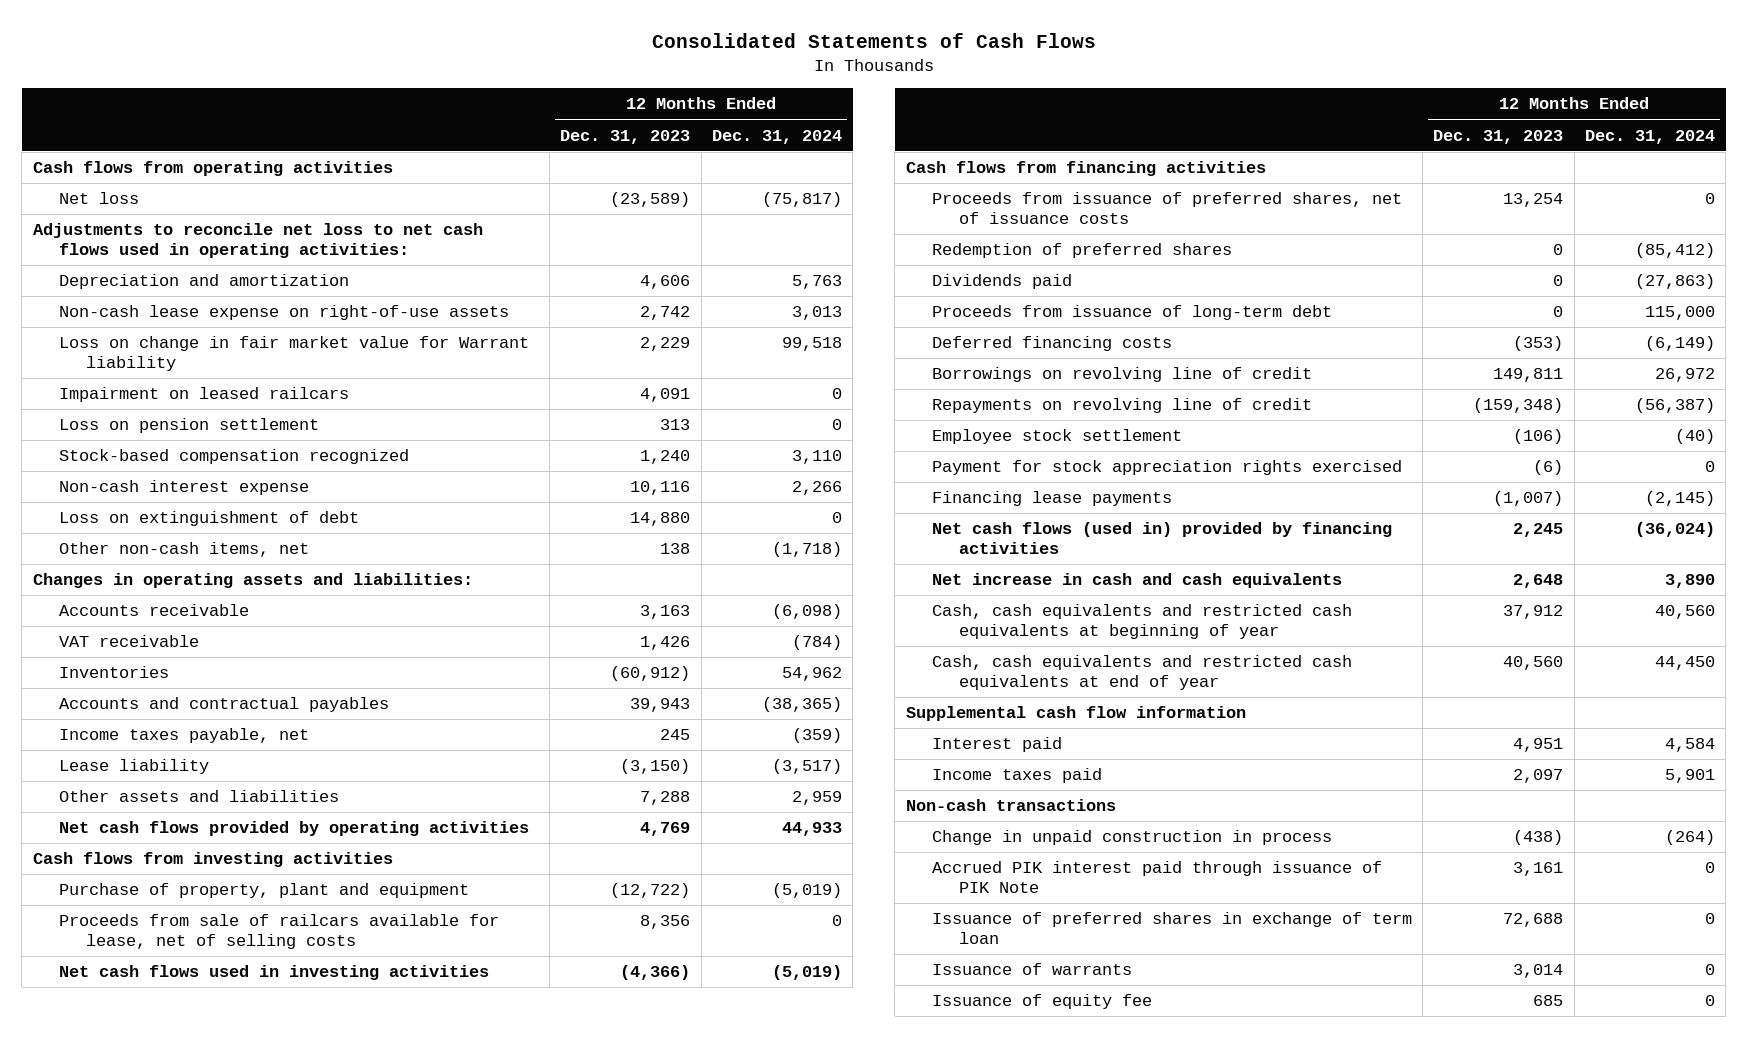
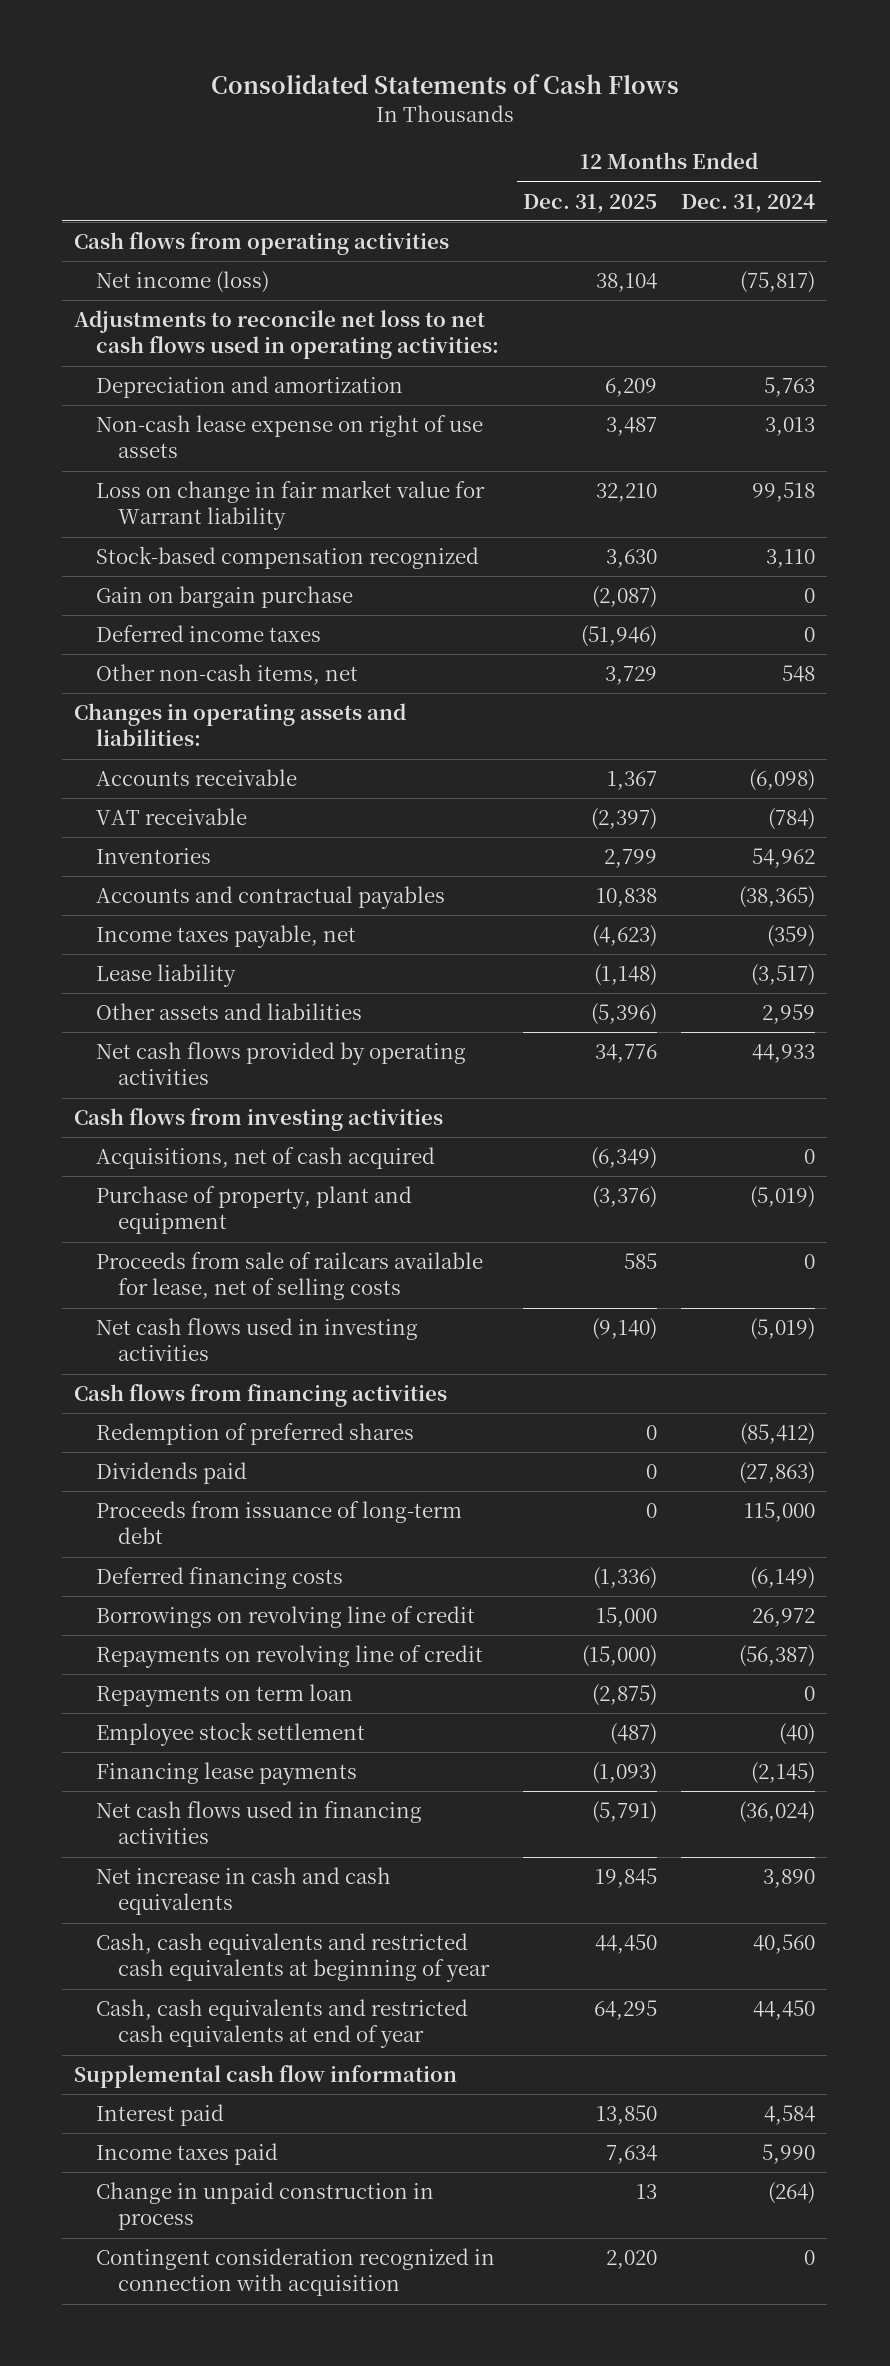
[560,129,691,144] Dec. 31, 2023 -> none
none -> [523,193,658,213] Dec. 31, 2025
[59,192,140,205] Net loss -> [96,271,270,294] Net income (loss)
[59,305,510,321] Non-cash lease expense on right-of-use assets -> [96,415,484,459] Non-cash lease expense on right of use assets
[59,387,350,403] Impairment on leased railcars -> none
[59,418,320,434] Loss on pension settlement -> none
[59,480,310,496] Non-cash interest expense -> none
[59,511,360,527] Loss on extinguishment of debt -> none
none -> [96,586,354,609] Gain on bargain purchase
none -> [96,625,322,643] Deferred income taxes
[771,542,842,558] (1,718) -> [782,665,816,683] 548
none -> [96,1147,436,1170] Acquisitions, net of cash acquired
[932,192,1403,224] Proceeds from issuance of preferred shares, net of issuance costs -> none
none -> [96,1684,354,1708] Repayments on term loan
[932,460,1403,476] Payment for stock appreciation rights exercised -> none
[932,522,1393,554] Net cash flows (used in) provided by financing activities -> [96,1801,423,1845] Net cash flows used in financing activities
[905,799,1116,812] Non-cash transactions -> none
[1664,769,1715,784] 5,901 -> [762,2144,816,2165] 5,990
[932,861,1383,893] Accrued PIK interest paid through issuance of PIK Note -> none
[932,912,1413,944] Issuance of preferred shares in exchange of term loan -> none
[932,963,1133,976] Issuance of warrants -> none
[932,994,1153,1010] Issuance of equity fee -> none
none -> [96,2248,496,2297] Contingent consideration recognized in connection with acquisition

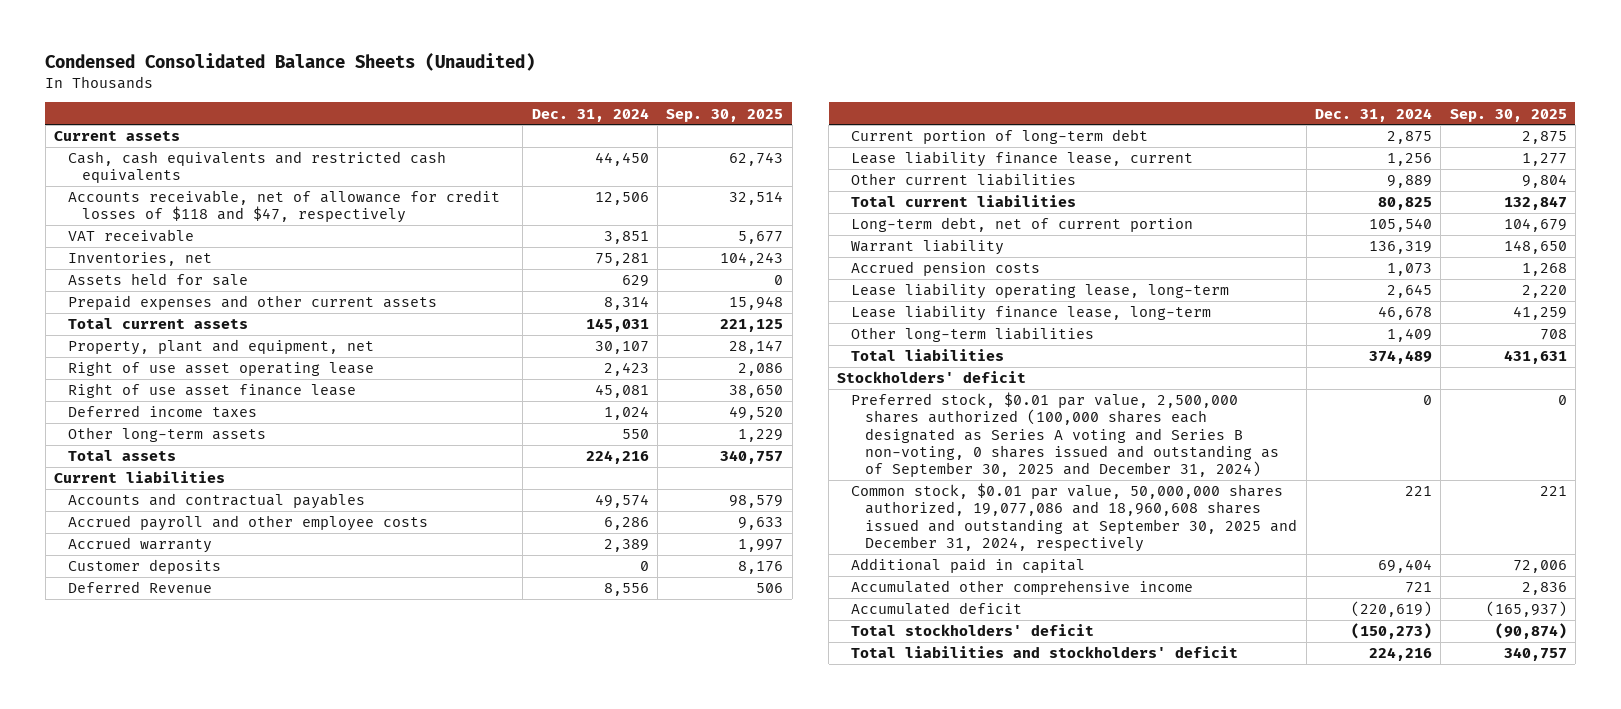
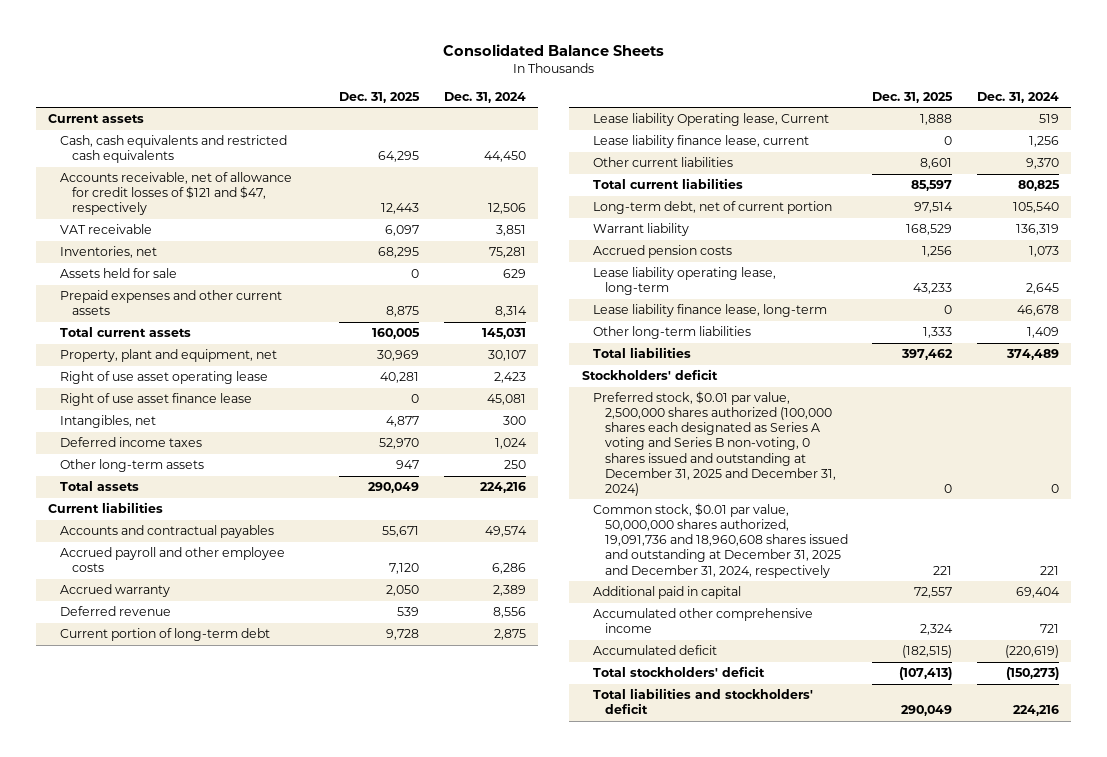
[45,53,536,72] Condensed Consolidated Balance Sheets (Unaudited) -> [442,43,664,56] Consolidated Balance Sheets
[666,108,784,122] Sep. 30, 2025 -> none
none -> [339,91,421,103] Dec. 31, 2025
[68,190,501,224] Accounts receivable, net of allowance for credit losses of $118 and $47, respectively -> [60,172,293,216] Accounts receivable, net of allowance for credit losses of $121 and $47, respectively
none -> [60,415,157,429] Intangibles, net
[621,429,649,440] 550 -> [503,460,526,470] 250
[68,559,222,575] Customer deposits -> none
[68,581,213,594] Deferred Revenue -> [60,606,172,617] Deferred revenue
none -> [593,113,830,127] Lease liability Operating lease, Current
[1387,175,1433,189] 9,889 -> [1025,158,1059,170] 9,370
[851,392,1280,478] Preferred stock, $0.01 par value, 2,500,000 shares authorized (100,000 shares each designated as Series A voting and Series B non-voting, 0 shares issued and outstanding as of September 30, 2025 and December 31, 2024) -> [593,391,836,496] Preferred stock, $0.01 par value, 2,500,000 shares authorized (100,000 shares each designated as Series A voting and Series B non-voting, 0 shares issued and outstanding at December 31, 2025 and December 31, 2024)
[851,483,1298,552] Common stock, $0.01 par value, 50,000,000 shares authorized, 19,077,086 and 18,960,608 shares issued and outstanding at September 30, 2025 and December 31, 2024, respectively -> [593,503,848,578] Common stock, $0.01 par value, 50,000,000 shares authorized, 19,091,736 and 18,960,608 shares issued and outstanding at December 31, 2025 and December 31, 2024, respectively

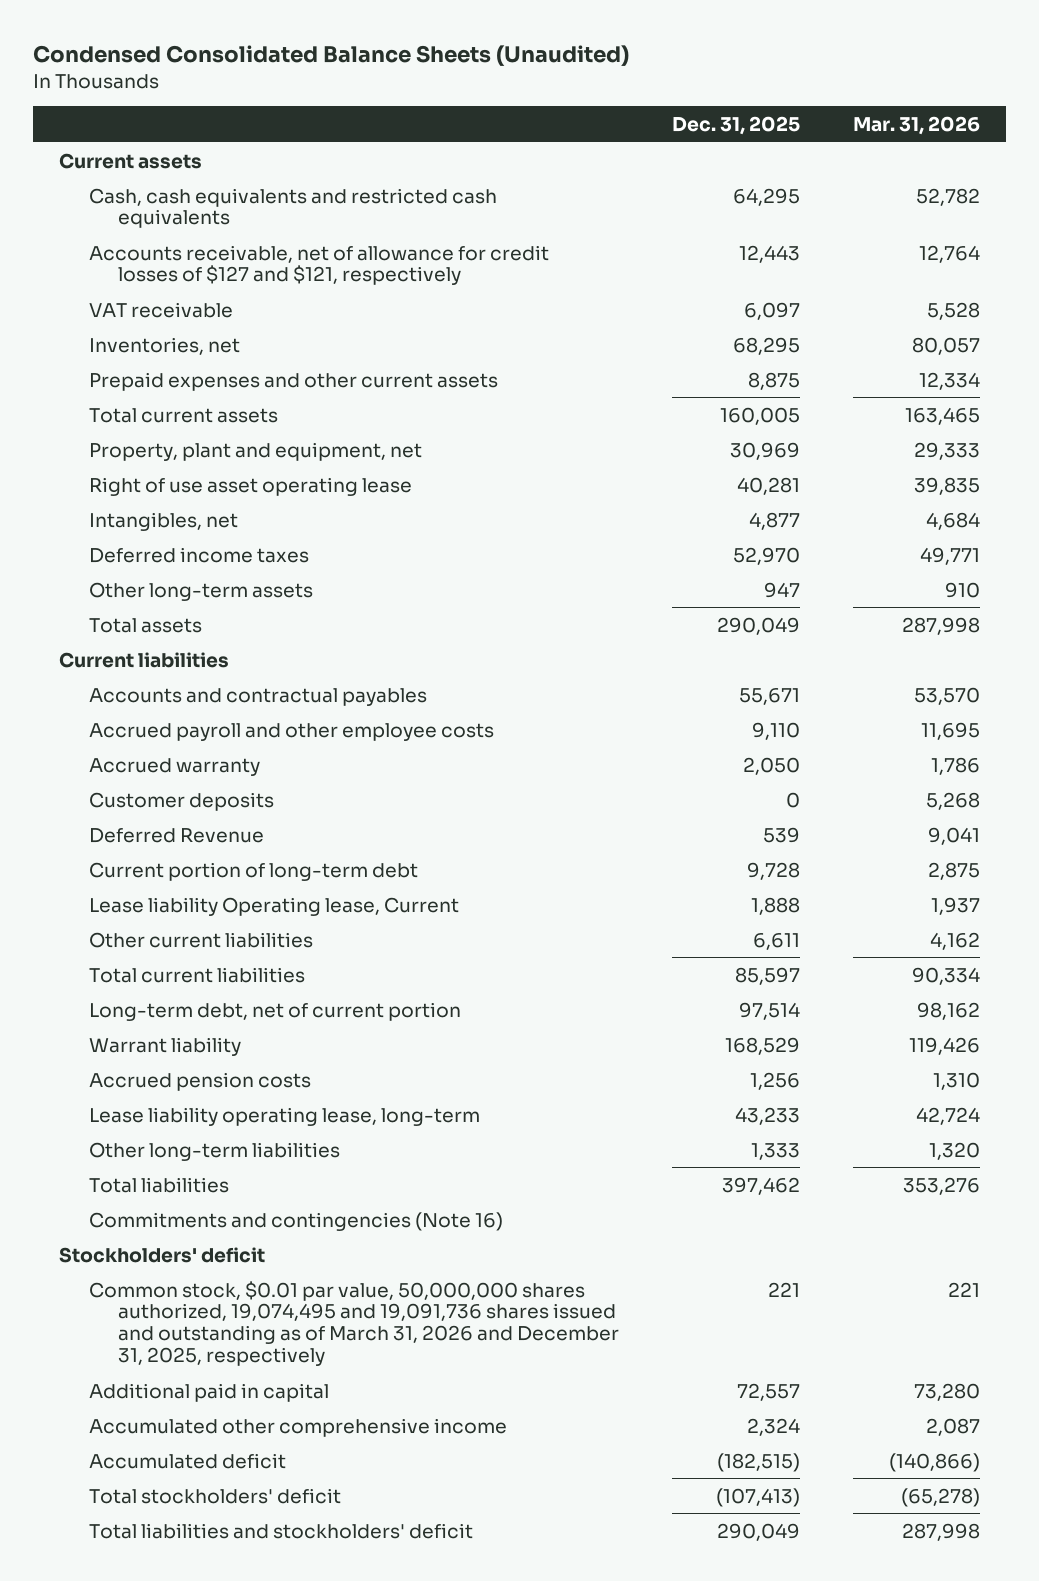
[442,43,664,56] Consolidated Balance Sheets -> [32,45,629,67] Condensed Consolidated Balance Sheets (Unaudited)
[443,91,526,103] Dec. 31, 2024 -> none
none -> [852,115,980,135] Mar. 31, 2026
[60,172,293,216] Accounts receivable, net of allowance for credit losses of $121 and $47, respectively -> [88,244,549,286] Accounts receivable, net of allowance for credit losses of $127 and $121, respectively
[60,268,178,279] Assets held for sale -> none
[60,393,253,407] Right of use asset finance lease -> none
[389,563,420,575] 7,120 -> [751,721,800,740] 9,110
none -> [88,791,274,811] Customer deposits
[60,606,172,617] Deferred revenue -> [88,827,264,843] Deferred Revenue
[593,135,810,149] Lease liability finance lease, current -> none
[920,158,953,170] 8,601 -> [752,932,800,950] 6,611
[593,304,828,318] Lease liability finance lease, long-term -> none
none -> [88,1211,503,1231] Commitments and contingencies (Note 16)
[593,391,836,496] Preferred stock, $0.01 par value, 2,500,000 shares authorized (100,000 shares each designated as Series A voting and Series B non-voting, 0 shares issued and outstanding at December 31, 2025 and December 31, 2024) -> none
[593,503,848,578] Common stock, $0.01 par value, 50,000,000 shares authorized, 19,091,736 and 18,960,608 shares issued and outstanding at December 31, 2025 and December 31, 2024, respectively -> [88,1280,619,1366] Common stock, $0.01 par value, 50,000,000 shares authorized, 19,074,495 and 19,091,736 shares issued and outstanding as of March 31, 2026 and December 31, 2025, respectively

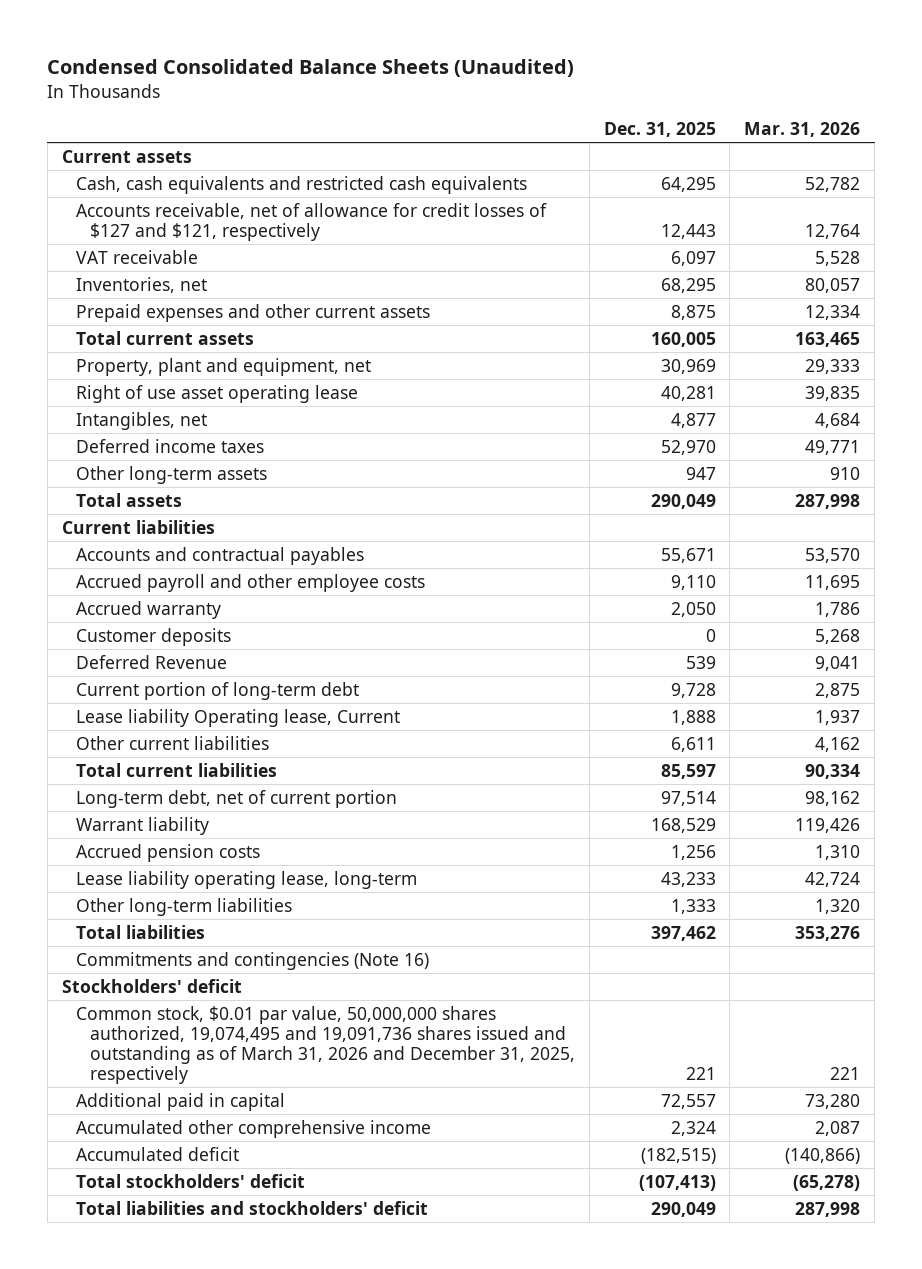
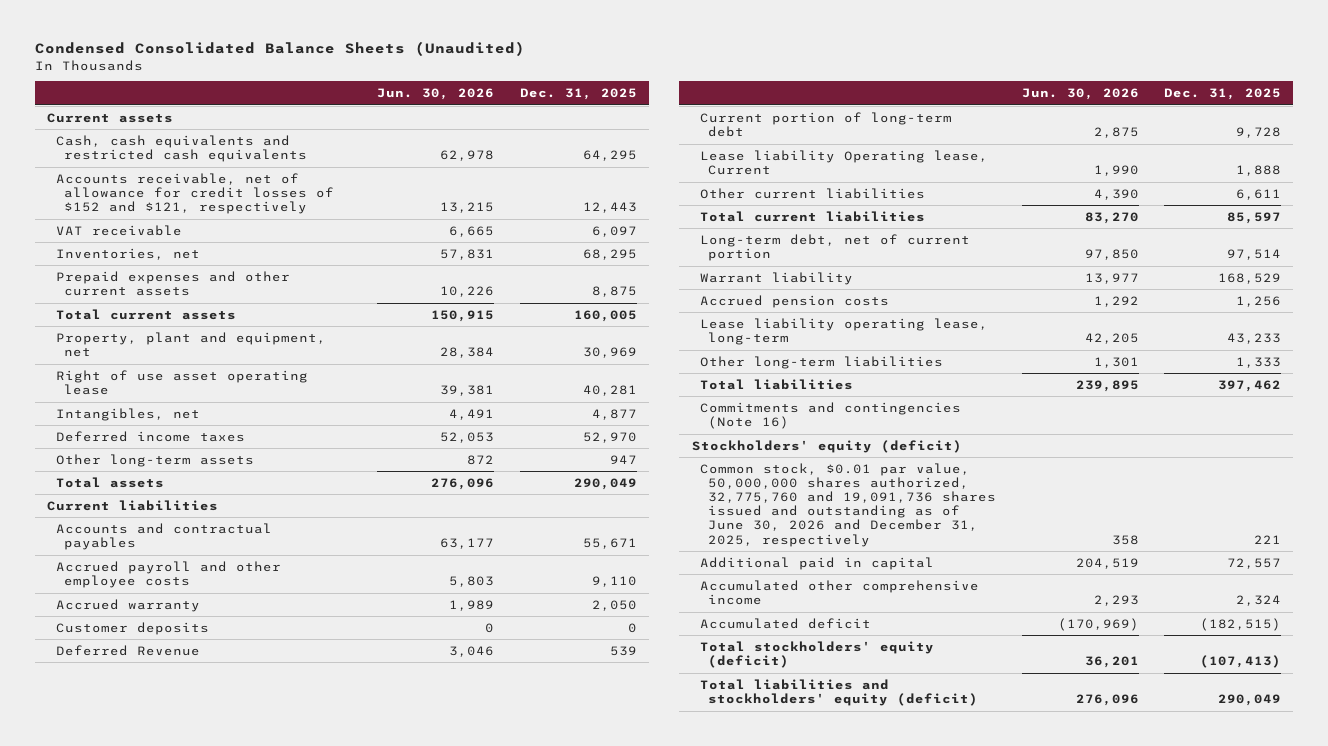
[744,121,861,137] Mar. 31, 2026 -> none
none -> [377,88,495,101] Jun. 30, 2026
[75,202,547,241] Accounts receivable, net of allowance for credit losses of $127 and $121, respectively -> [55,172,335,215] Accounts receivable, net of allowance for credit losses of $152 and $121, respectively
[61,978,242,993] Stockholders' deficit -> [691,439,962,453] Stockholders' equity (deficit)
[75,1005,576,1085] Common stock, $0.01 par value, 50,000,000 shares authorized, 19,074,495 and 19,091,736 shares issued and outstanding as of March 31, 2026 and December 31, 2025, respectively -> [700,462,997,547] Common stock, $0.01 par value, 50,000,000 shares authorized, 32,775,760 and 19,091,736 shares issued and outstanding as of June 30, 2026 and December 31, 2025, respectively
[75,1173,305,1188] Total stockholders' deficit -> [700,640,935,669] Total stockholders' equity (deficit)
[75,1200,428,1215] Total liabilities and stockholders' deficit -> [700,678,979,707] Total liabilities and stockholders' equity (deficit)

